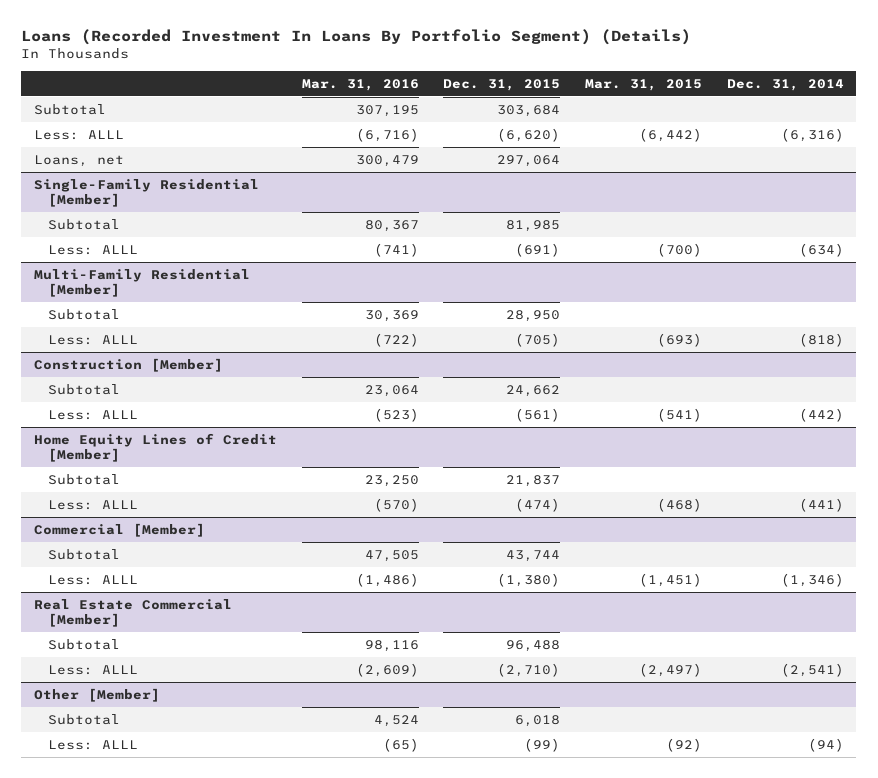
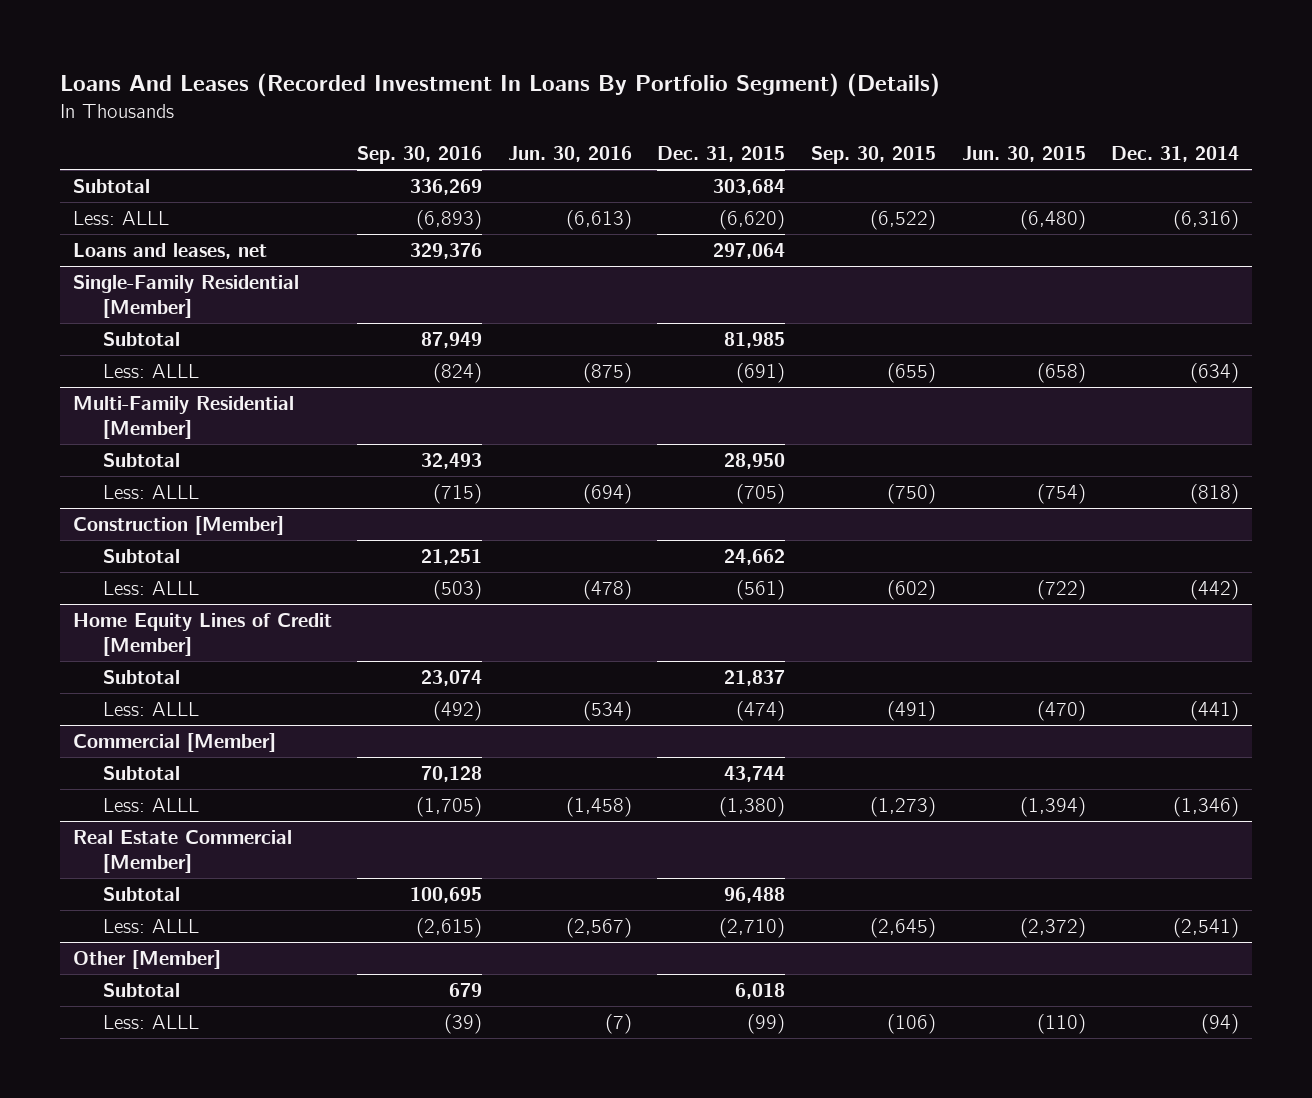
[21,29,692,46] Loans (Recorded Investment In Loans By Portfolio Segment) (Details) -> [59,72,940,97] Loans And Leases (Recorded Investment In Loans By Portfolio Segment) (Details)
[301,78,419,91] Mar. 31, 2016 -> none
[585,78,703,91] Mar. 31, 2015 -> none
none -> [357,146,483,165] Sep. 30, 2016
none -> [507,146,632,163] Jun. 30, 2016
none -> [811,146,937,165] Sep. 30, 2015
none -> [961,146,1086,163] Jun. 30, 2015
[33,154,124,167] Loans, net -> [72,242,267,259] Loans and leases, net

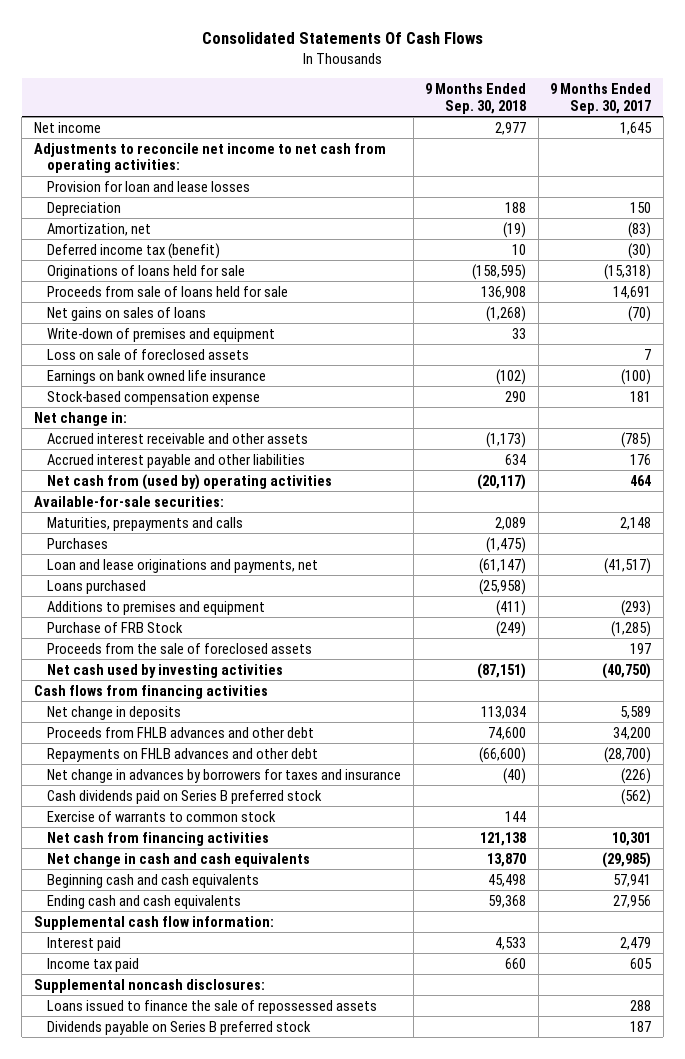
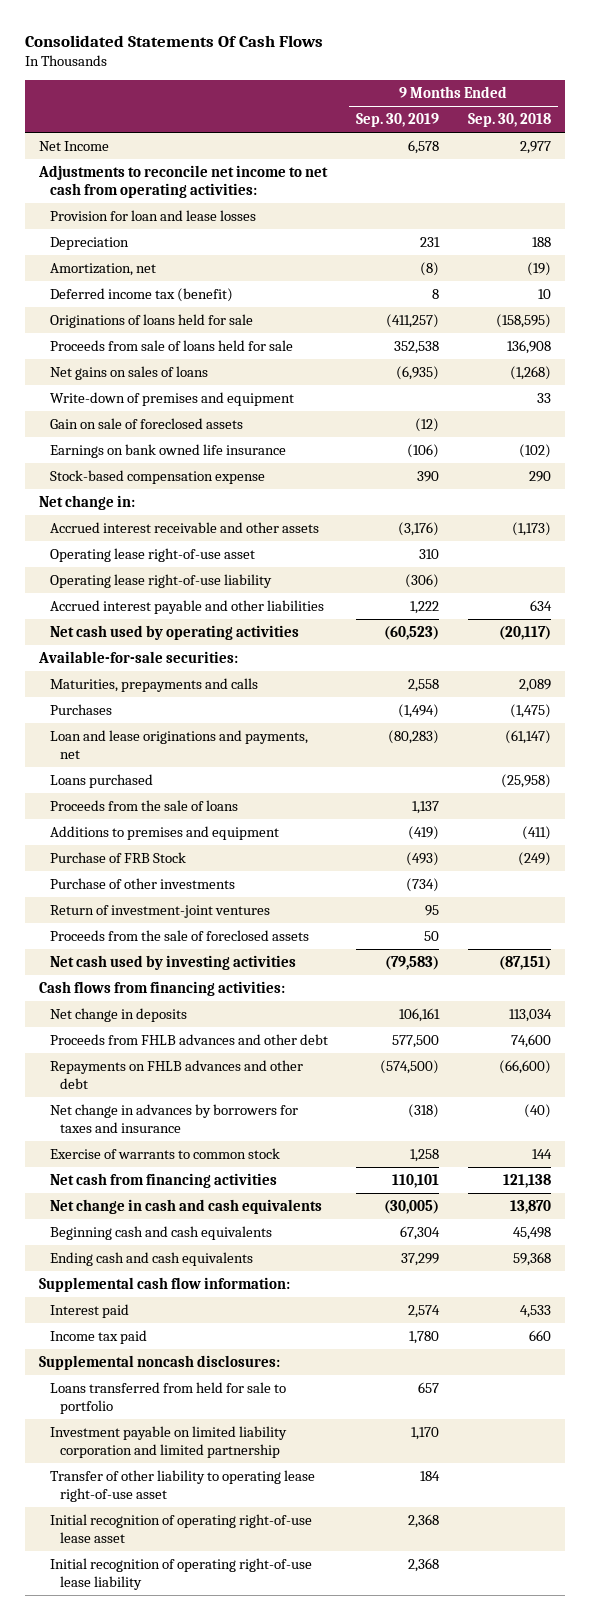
[550,83,652,114] 9 Months Ended Sep. 30, 2017 -> none
none -> [356,113,440,128] Sep. 30, 2019
[33,121,101,133] Net income -> [39,140,110,151] Net Income
[47,348,250,360] Loss on sale of foreclosed assets -> [49,417,243,429] Gain on sale of foreclosed assets
none -> [49,547,255,562] Operating lease right-of-use asset
none -> [49,573,272,588] Operating lease right-of-use liability
[47,473,333,490] Net cash from (used by) operating activities -> [49,624,299,640] Net cash used by operating activities
none -> [49,799,238,811] Proceeds from the sale of loans
none -> [49,877,235,889] Purchase of other investments
none -> [49,904,270,918] Return of investment-joint ventures
[33,684,268,699] Cash flows from financing activities -> [39,980,286,996] Cash flows from financing activities:
[47,789,323,804] Cash dividends paid on Series B preferred stock -> none
[47,999,378,1014] Loans issued to finance the sale of repossessed assets -> none
[47,1020,312,1035] Dividends payable on Series B preferred stock -> none
none -> [49,1381,286,1414] Loans transferred from held for sale to portfolio
none -> [49,1425,287,1458] Investment payable on limited liability corporation and limited partnership
none -> [49,1469,315,1502] Transfer of other liability to operating lease right-of-use asset
none -> [49,1513,312,1543] Initial recognition of operating right-of-use lease asset
none -> [49,1557,312,1590] Initial recognition of operating right-of-use lease liability

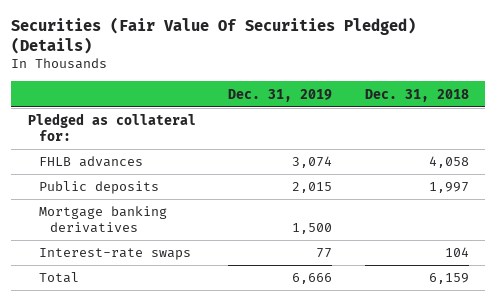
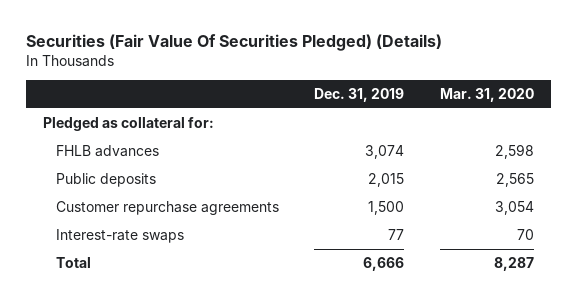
[364,88,469,102] Dec. 31, 2018 -> none
none -> [439,87,534,102] Mar. 31, 2020
[38,206,167,234] Mortgage banking derivatives -> none
none -> [56,200,280,215] Customer repurchase agreements

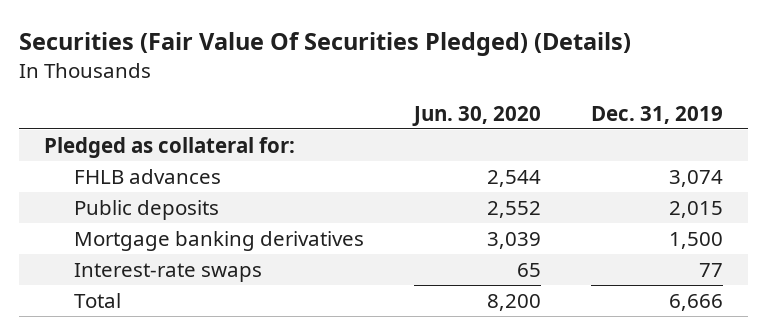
[439,87,534,102] Mar. 31, 2020 -> none
none -> [412,105,542,126] Jun. 30, 2020
[56,200,280,215] Customer repurchase agreements -> none
none -> [74,230,365,251] Mortgage banking derivatives

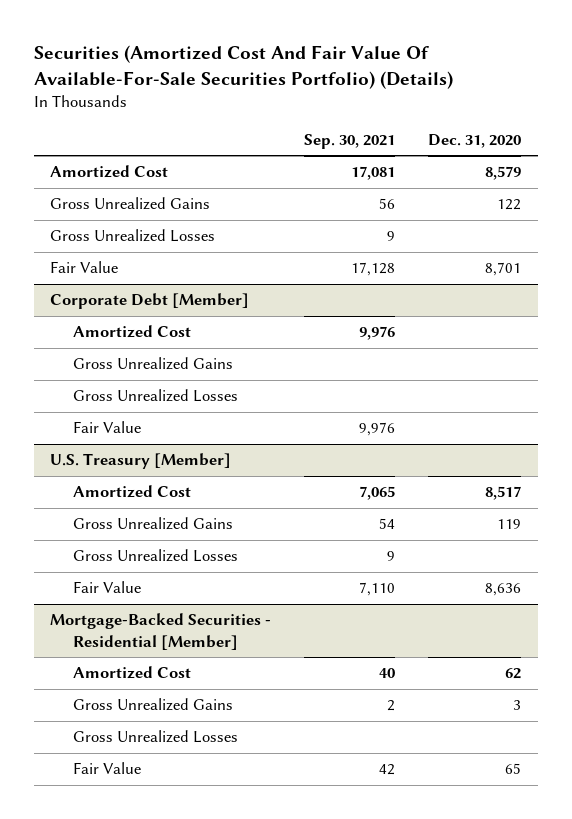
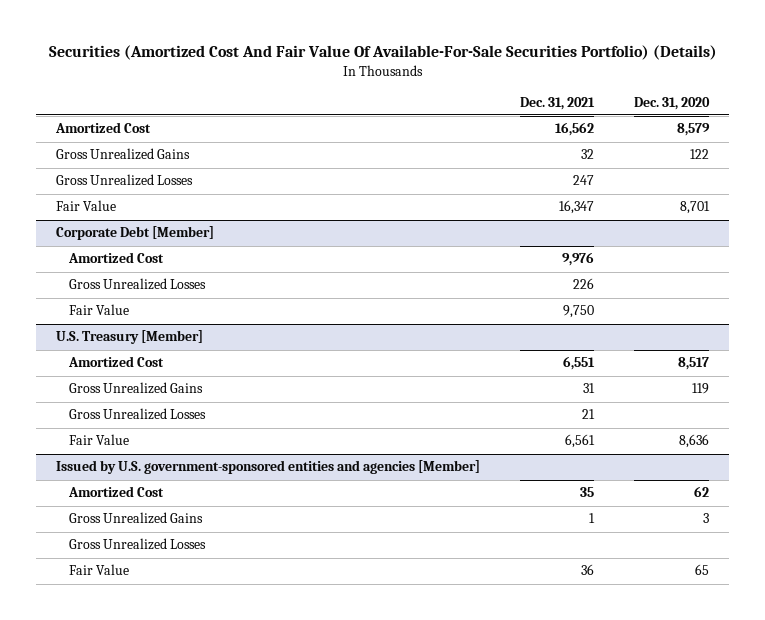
[304,133,396,149] Sep. 30, 2021 -> none
none -> [520,96,596,110] Dec. 31, 2021
[73,357,234,371] Gross Unrealized Gains -> none
[50,613,272,650] Mortgage-Backed Securities - Residential [Member] -> [56,460,481,475] Issued by U.S. government-sponsored entities and agencies [Member]

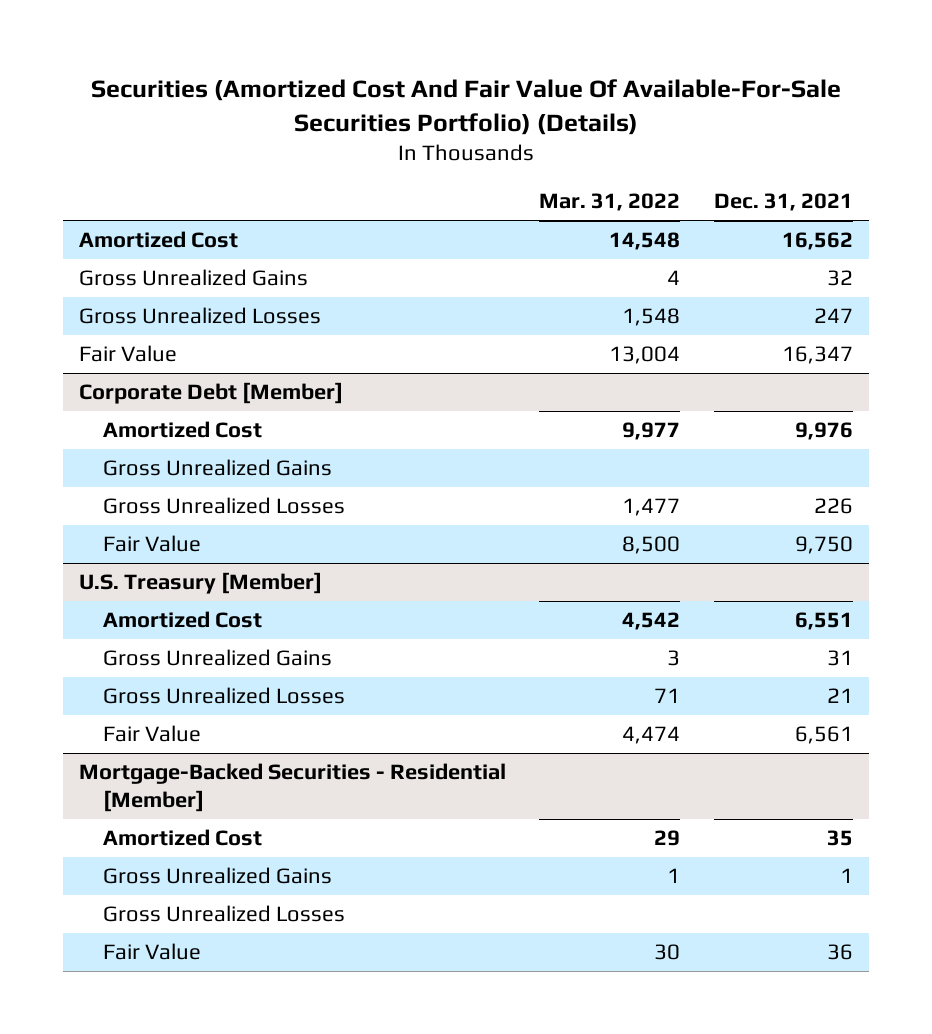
[633,96,710,110] Dec. 31, 2020 -> none
none -> [539,193,681,212] Mar. 31, 2022
none -> [103,459,333,477] Gross Unrealized Gains
[56,460,481,475] Issued by U.S. government-sponsored entities and agencies [Member] -> [79,763,507,812] Mortgage-Backed Securities - Residential [Member]

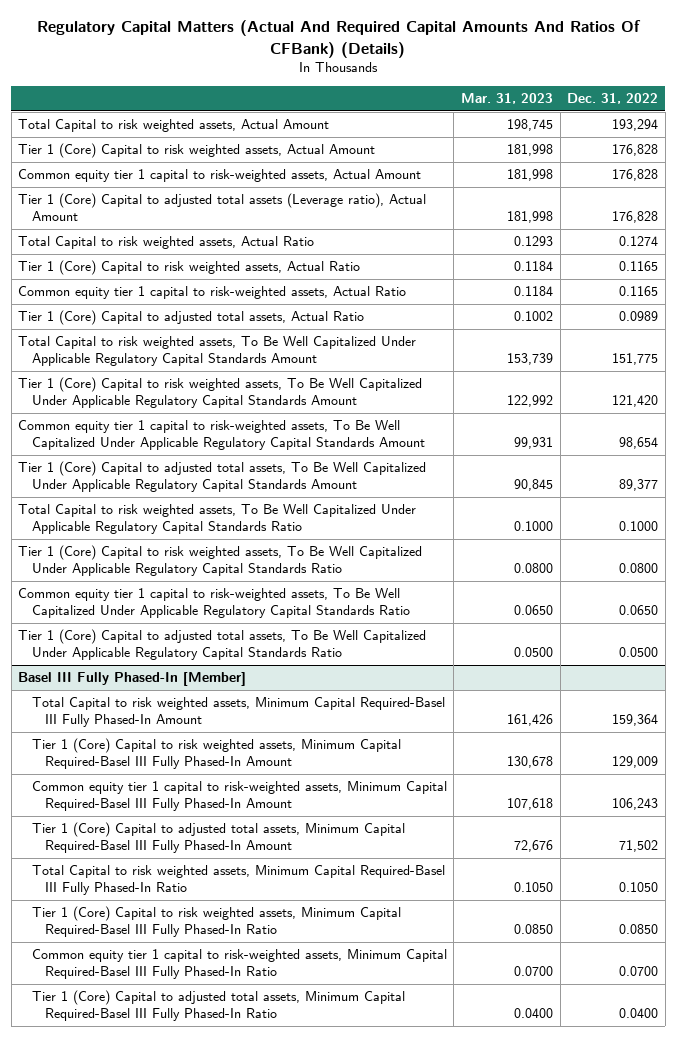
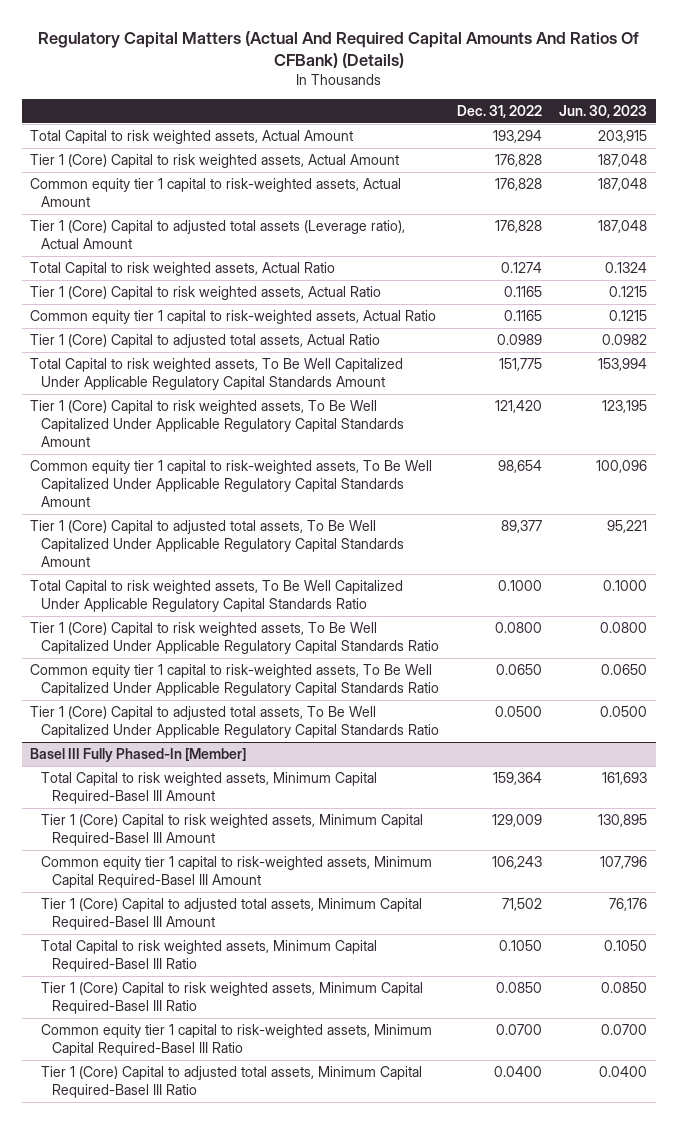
[460,92,553,104] Mar. 31, 2023 -> none
none -> [559,105,648,119] Jun. 30, 2023
[31,697,445,728] Total Capital to risk weighted assets, Minimum Capital Required-Basel III Fully Phased-In Amount -> [41,772,378,805] Total Capital to risk weighted assets, Minimum Capital Required-Basel III Amount
[31,738,401,770] Tier 1 (Core) Capital to risk weighted assets, Minimum Capital Required-Basel III Fully Phased-In Amount -> [41,814,424,847] Tier 1 (Core) Capital to risk weighted assets, Minimum Capital Required-Basel III Amount
[31,781,447,812] Common equity tier 1 capital to risk-weighted assets, Minimum Capital Required-Basel III Fully Phased-In Amount -> [41,856,433,889] Common equity tier 1 capital to risk-weighted assets, Minimum Capital Required-Basel III Amount
[31,822,405,854] Tier 1 (Core) Capital to adjusted total assets, Minimum Capital Required-Basel III Fully Phased-In Amount -> [41,898,423,931] Tier 1 (Core) Capital to adjusted total assets, Minimum Capital Required-Basel III Amount
[31,865,445,896] Total Capital to risk weighted assets, Minimum Capital Required-Basel III Fully Phased-In Ratio -> [41,940,378,973] Total Capital to risk weighted assets, Minimum Capital Required-Basel III Ratio
[31,906,401,938] Tier 1 (Core) Capital to risk weighted assets, Minimum Capital Required-Basel III Fully Phased-In Ratio -> [41,982,424,1015] Tier 1 (Core) Capital to risk weighted assets, Minimum Capital Required-Basel III Ratio
[31,949,447,980] Common equity tier 1 capital to risk-weighted assets, Minimum Capital Required-Basel III Fully Phased-In Ratio -> [41,1024,433,1057] Common equity tier 1 capital to risk-weighted assets, Minimum Capital Required-Basel III Ratio
[31,990,405,1022] Tier 1 (Core) Capital to adjusted total assets, Minimum Capital Required-Basel III Fully Phased-In Ratio -> [41,1066,423,1099] Tier 1 (Core) Capital to adjusted total assets, Minimum Capital Required-Basel III Ratio

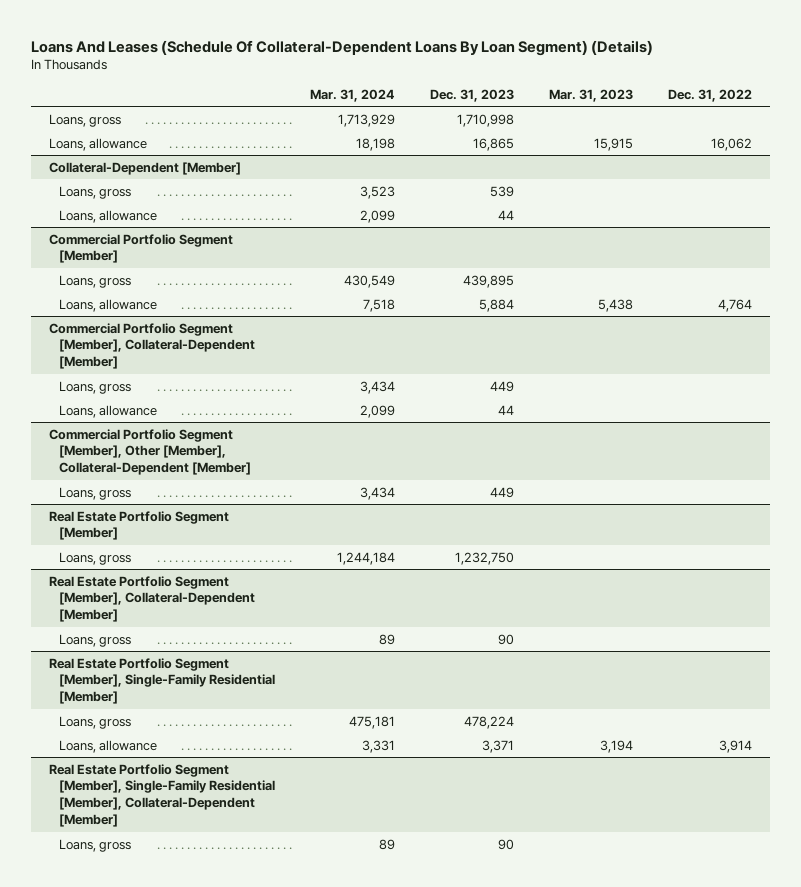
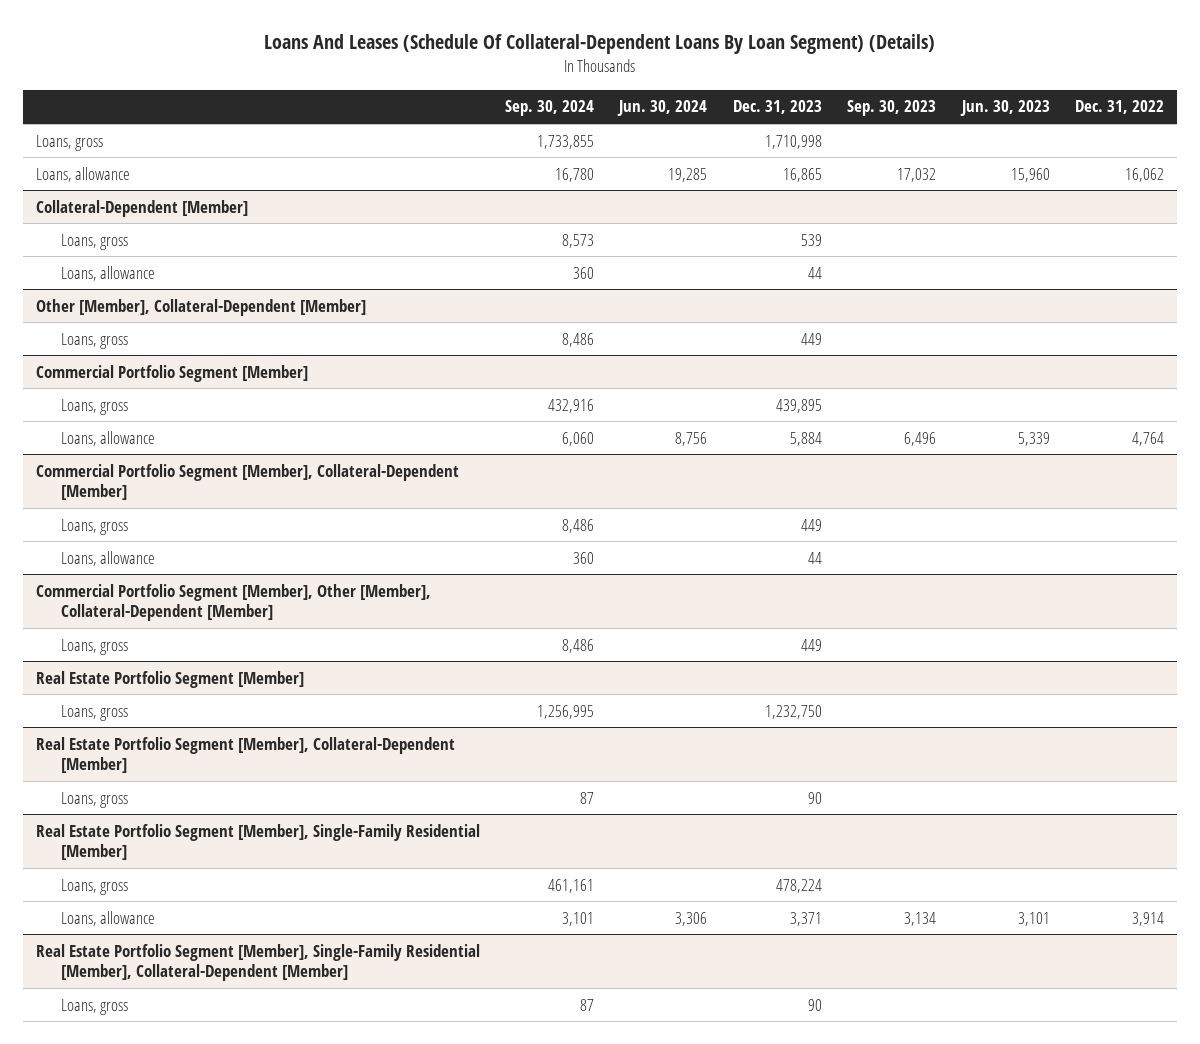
[309,88,395,102] Mar. 31, 2024 -> none
[549,88,634,102] Mar. 31, 2023 -> none
none -> [504,100,594,117] Sep. 30, 2024
none -> [617,100,708,117] Jun. 30, 2024
none -> [847,100,937,117] Sep. 30, 2023
none -> [959,100,1050,117] Jun. 30, 2023
none -> [35,298,366,316] Other [Member], Collateral-Dependent [Member]
none -> [61,332,129,349] Loans, gross

